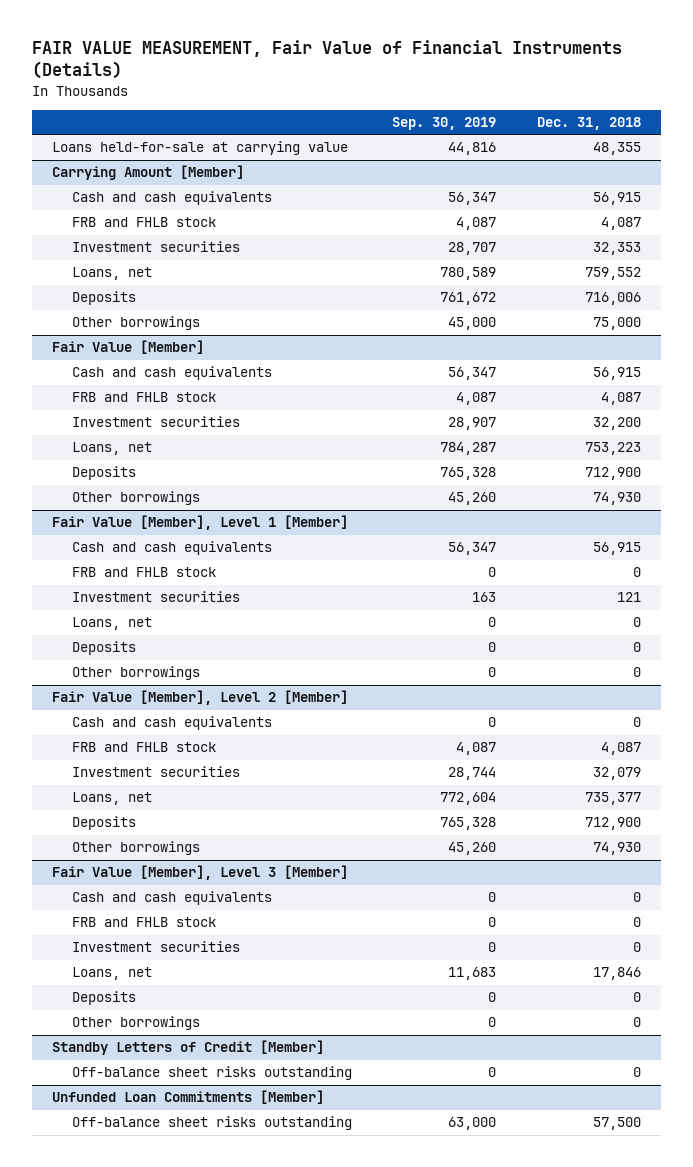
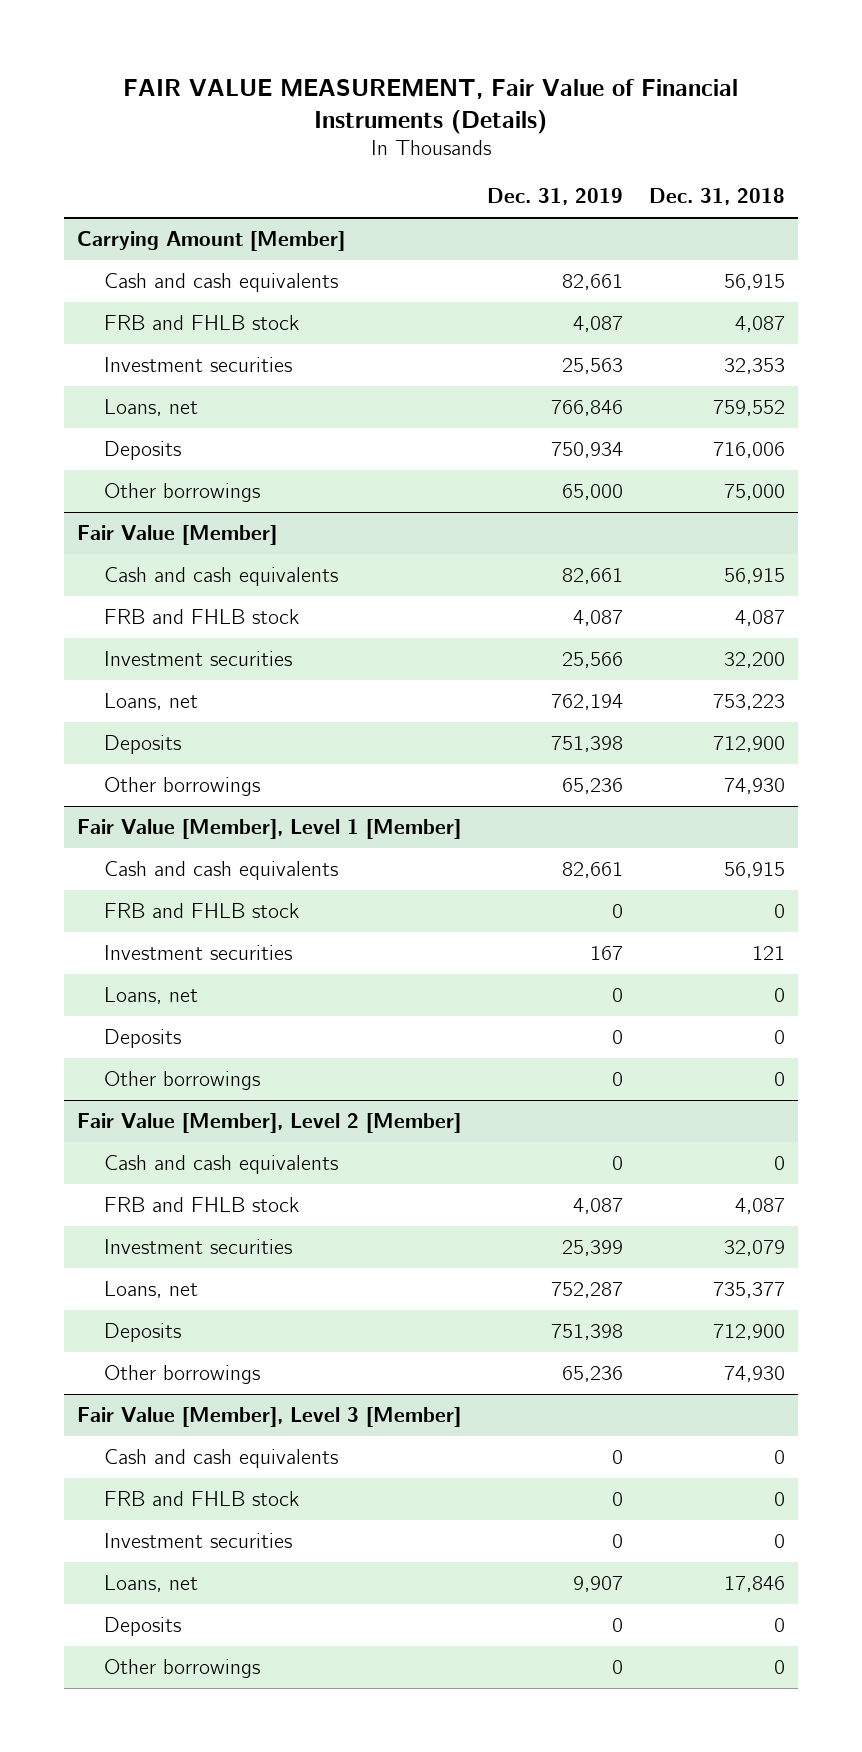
[392,117,497,131] Sep. 30, 2019 -> none
none -> [486,188,623,206] Dec. 31, 2019
[52,141,349,156] Loans held-for-sale at carrying value -> none
[52,1040,325,1056] Standby Letters of Credit [Member] -> none
[71,1066,352,1081] Off-balance sheet risks outstanding -> none
[52,1090,325,1105] Unfunded Loan Commitments [Member] -> none
[71,1116,352,1131] Off-balance sheet risks outstanding -> none

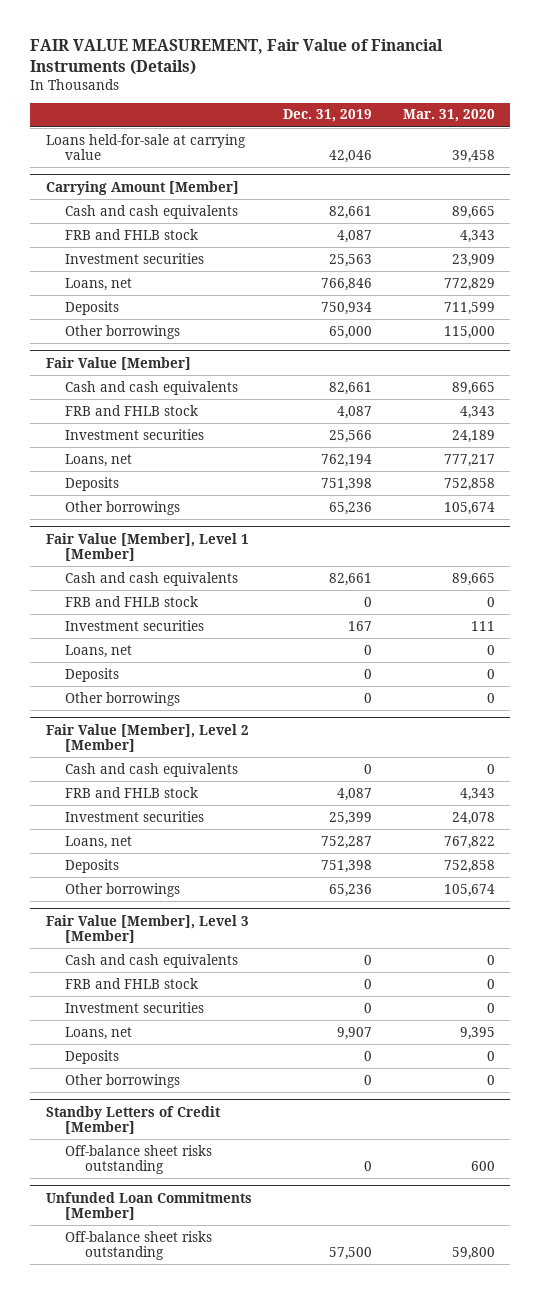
[648,188,785,206] Dec. 31, 2018 -> none
none -> [402,109,495,123] Mar. 31, 2020
none -> [45,133,246,161] Loans held-for-sale at carrying value
none -> [45,1105,221,1135] Standby Letters of Credit [Member]
none -> [65,1144,213,1175] Off-balance sheet risks outstanding
none -> [45,1191,252,1221] Unfunded Loan Commitments [Member]
none -> [65,1230,213,1261] Off-balance sheet risks outstanding

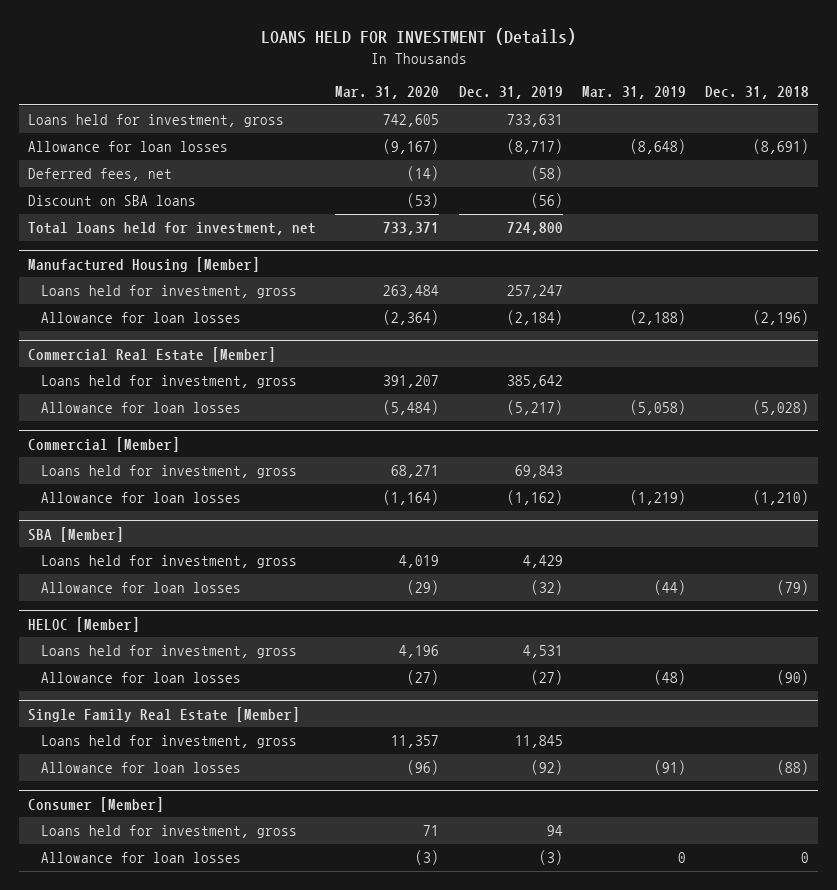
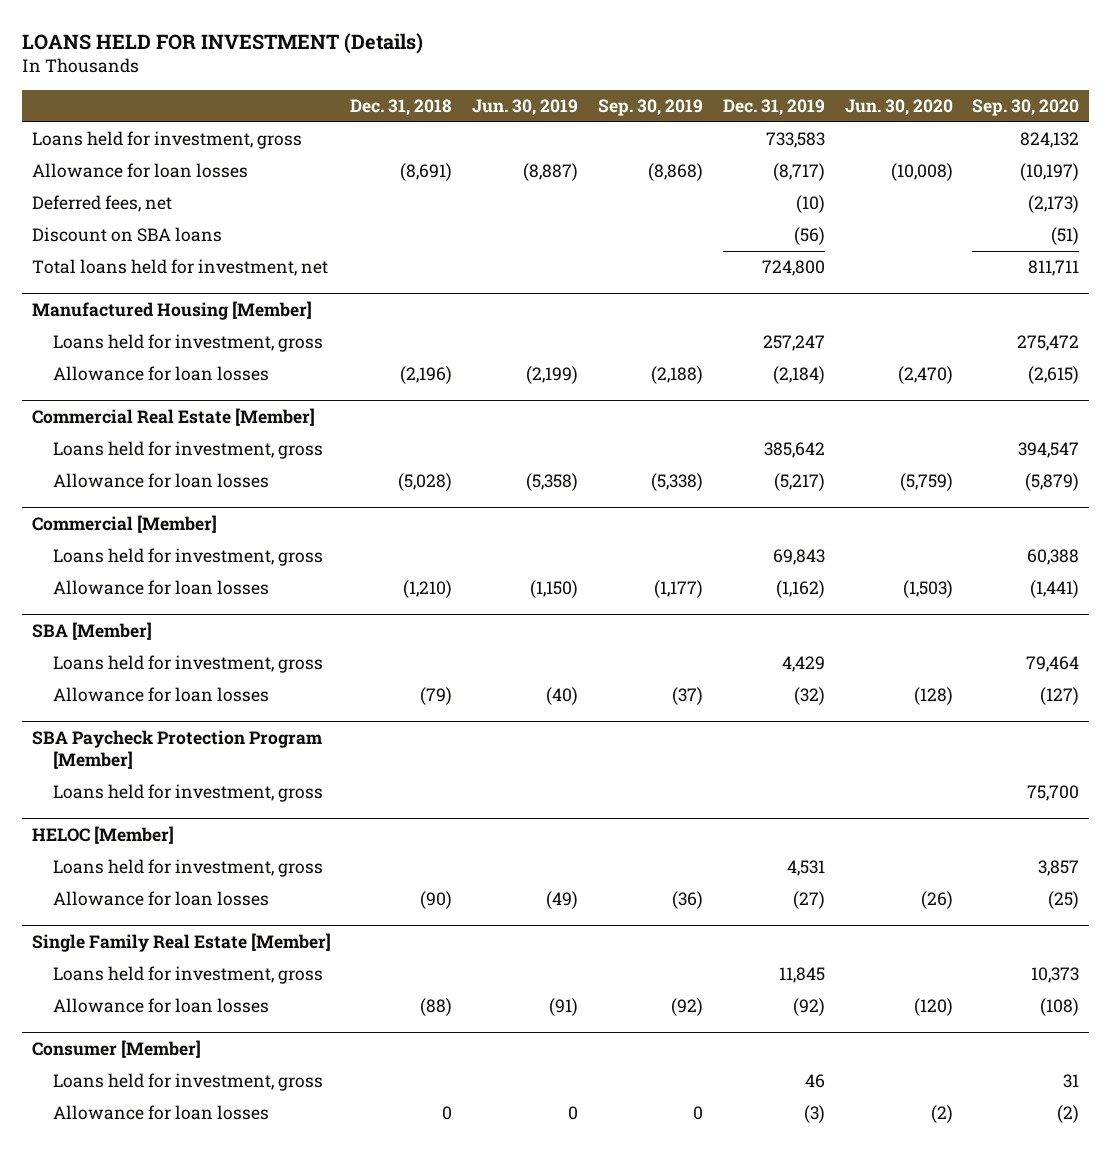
[335,86,440,100] Mar. 31, 2020 -> none
[581,86,686,100] Mar. 31, 2019 -> none
none -> [472,98,579,116] Jun. 30, 2019
none -> [598,98,704,116] Sep. 30, 2019
none -> [844,98,953,116] Jun. 30, 2020
none -> [972,98,1080,116] Sep. 30, 2020
[506,114,563,128] 733,631 -> [765,132,825,149] 733,583
[530,166,563,182] (58) -> [795,195,825,214] (10)
none -> [31,730,322,770] SBA Paycheck Protection Program [Member]
none -> [53,784,324,803] Loans held for investment, gross
[546,825,563,837] 94 -> [804,1074,825,1089] 46

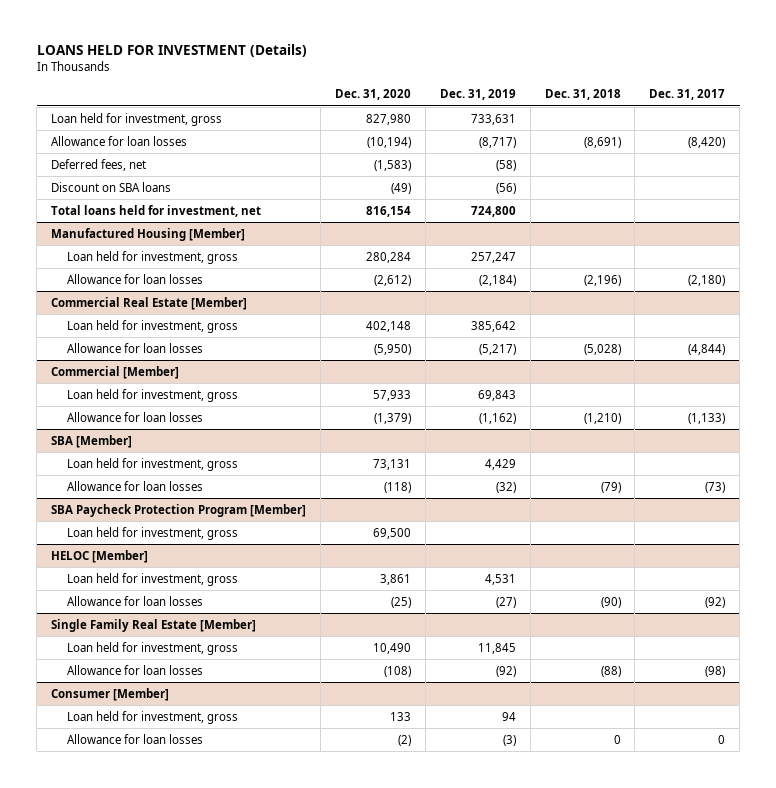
[472,98,579,116] Jun. 30, 2019 -> none
[598,98,704,116] Sep. 30, 2019 -> none
[844,98,953,116] Jun. 30, 2020 -> none
[972,98,1080,116] Sep. 30, 2020 -> none
none -> [334,89,411,101] Dec. 31, 2020
none -> [649,89,726,101] Dec. 31, 2017
[31,131,302,150] Loans held for investment, gross -> [51,112,223,126] Loan held for investment, gross
[765,132,825,149] 733,583 -> [470,113,516,125] 733,631
[795,195,825,214] (10) -> [495,159,516,171] (58)
[53,334,324,353] Loans held for investment, gross -> [66,250,238,264] Loan held for investment, gross
[53,441,324,460] Loans held for investment, gross -> [66,319,238,333] Loan held for investment, gross
[53,548,324,567] Loans held for investment, gross -> [66,388,238,402] Loan held for investment, gross
[53,655,324,674] Loans held for investment, gross -> [66,457,238,471] Loan held for investment, gross
[53,784,324,803] Loans held for investment, gross -> [66,526,238,540] Loan held for investment, gross
[53,859,324,878] Loans held for investment, gross -> [66,572,238,586] Loan held for investment, gross
[53,966,324,985] Loans held for investment, gross -> [66,641,238,655] Loan held for investment, gross
[53,1073,324,1092] Loans held for investment, gross -> [66,710,238,724] Loan held for investment, gross
[804,1074,825,1089] 46 -> [501,711,516,721] 94

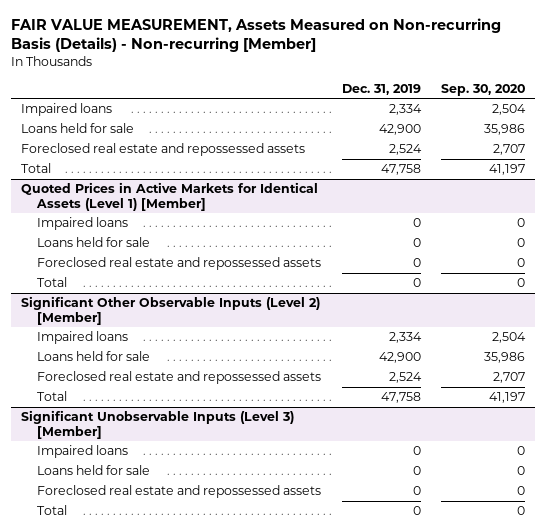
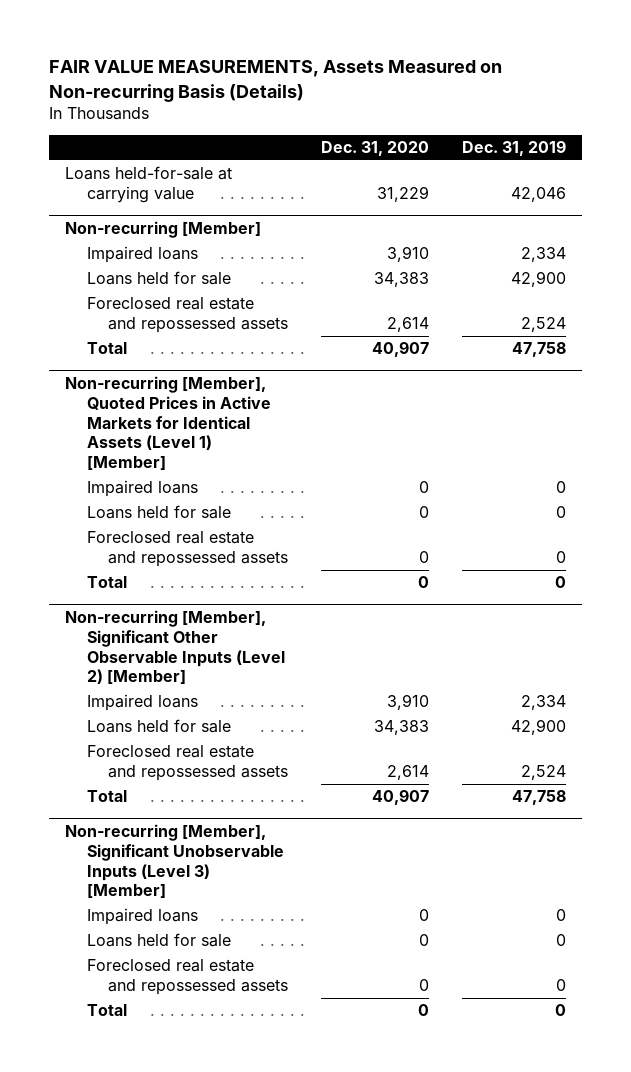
[10,17,501,53] FAIR VALUE MEASUREMENT, Assets Measured on Non-recurring Basis (Details) - Non-recurring [Member] -> [48,60,502,102] FAIR VALUE MEASUREMENTS, Assets Measured on Non-recurring Basis (Details)
[440,83,525,96] Sep. 30, 2020 -> none
none -> [321,140,430,156] Dec. 31, 2020
none -> [65,166,233,204] Loans held-for-sale at carrying value
none -> [65,221,262,239] Non-recurring [Member]
[20,182,318,211] Quoted Prices in Active Markets for Identical Assets (Level 1) [Member] -> [65,376,271,471] Non-recurring [Member], Quoted Prices in Active Markets for Identical Assets (Level 1) [Member]
[20,296,320,325] Significant Other Observable Inputs (Level 2) [Member] -> [65,610,285,685] Non-recurring [Member], Significant Other Observable Inputs (Level 2) [Member]
[20,410,294,439] Significant Unobservable Inputs (Level 3) [Member] -> [65,824,284,899] Non-recurring [Member], Significant Unobservable Inputs (Level 3) [Member]

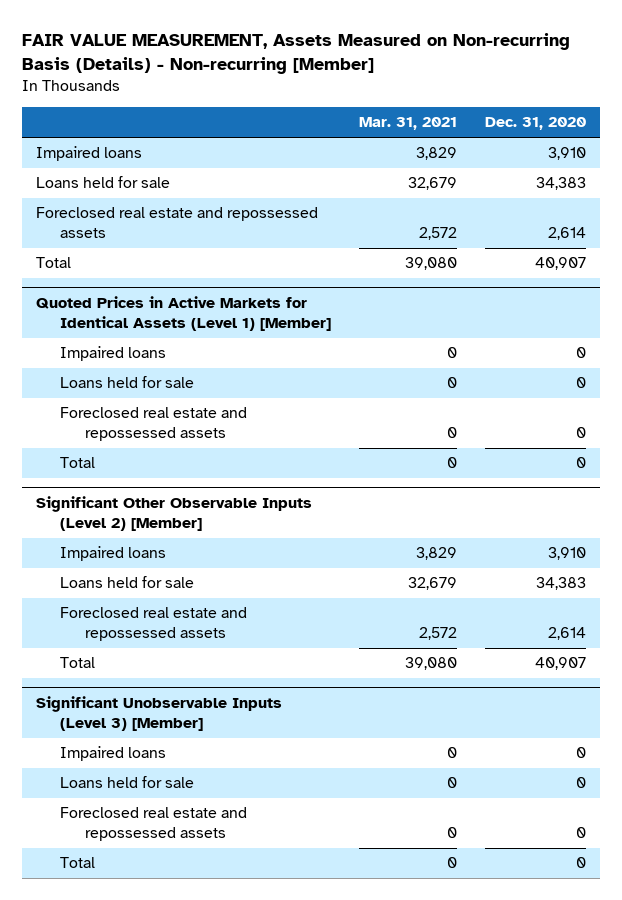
[48,60,502,102] FAIR VALUE MEASUREMENTS, Assets Measured on Non-recurring Basis (Details) -> [21,32,570,75] FAIR VALUE MEASUREMENT, Assets Measured on Non-recurring Basis (Details) - Non-recurring [Member]
[462,139,567,156] Dec. 31, 2019 -> none
none -> [359,117,458,131] Mar. 31, 2021
[65,166,233,204] Loans held-for-sale at carrying value -> none
[65,221,262,239] Non-recurring [Member] -> none
[65,376,271,471] Non-recurring [Member], Quoted Prices in Active Markets for Identical Assets (Level 1) [Member] -> [35,296,332,331] Quoted Prices in Active Markets for Identical Assets (Level 1) [Member]
[65,610,285,685] Non-recurring [Member], Significant Other Observable Inputs (Level 2) [Member] -> [35,496,312,531] Significant Other Observable Inputs (Level 2) [Member]
[65,824,284,899] Non-recurring [Member], Significant Unobservable Inputs (Level 3) [Member] -> [35,696,282,731] Significant Unobservable Inputs (Level 3) [Member]

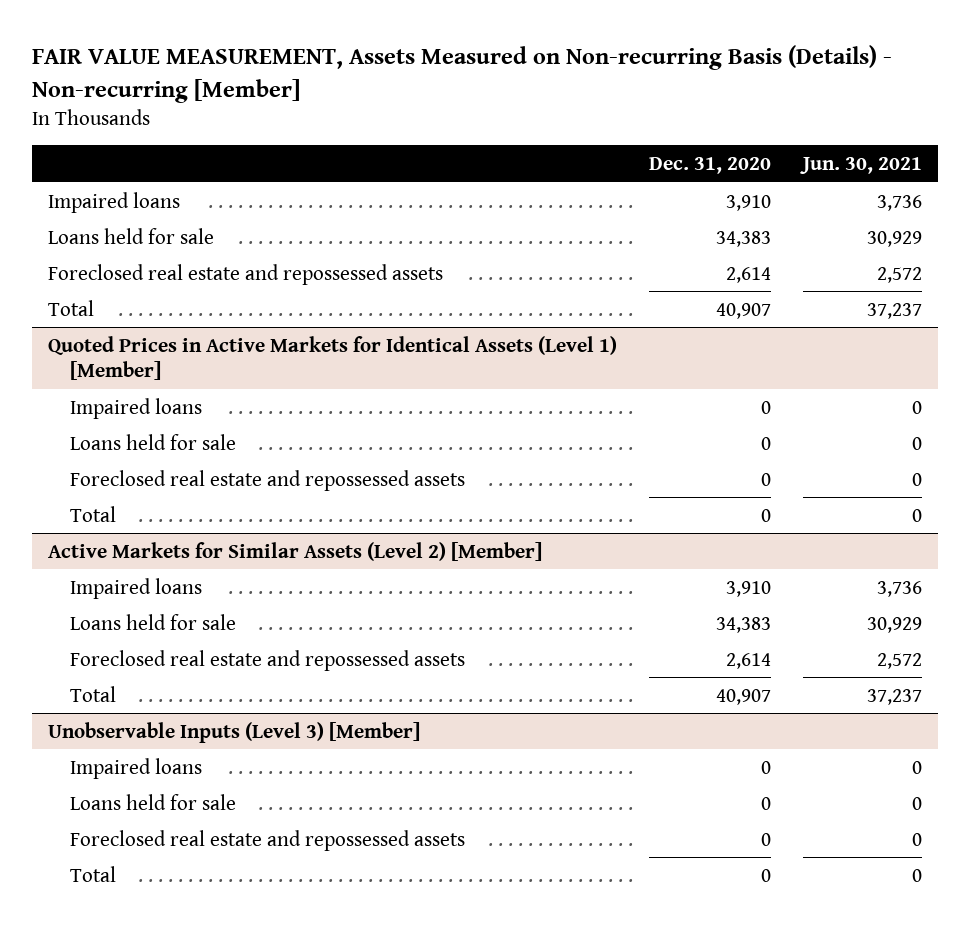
[359,117,458,131] Mar. 31, 2021 -> none
none -> [799,157,922,175] Jun. 30, 2021
[35,496,312,531] Significant Other Observable Inputs (Level 2) [Member] -> [47,541,542,561] Active Markets for Similar Assets (Level 2) [Member]
[35,696,282,731] Significant Unobservable Inputs (Level 3) [Member] -> [47,721,420,743] Unobservable Inputs (Level 3) [Member]

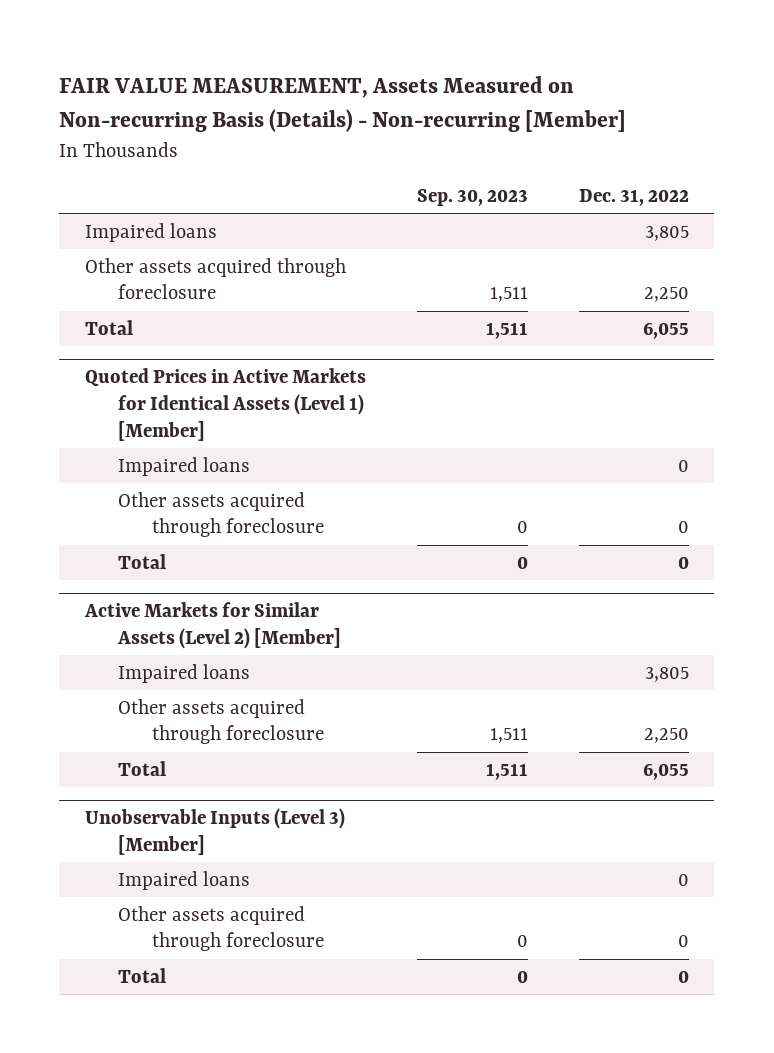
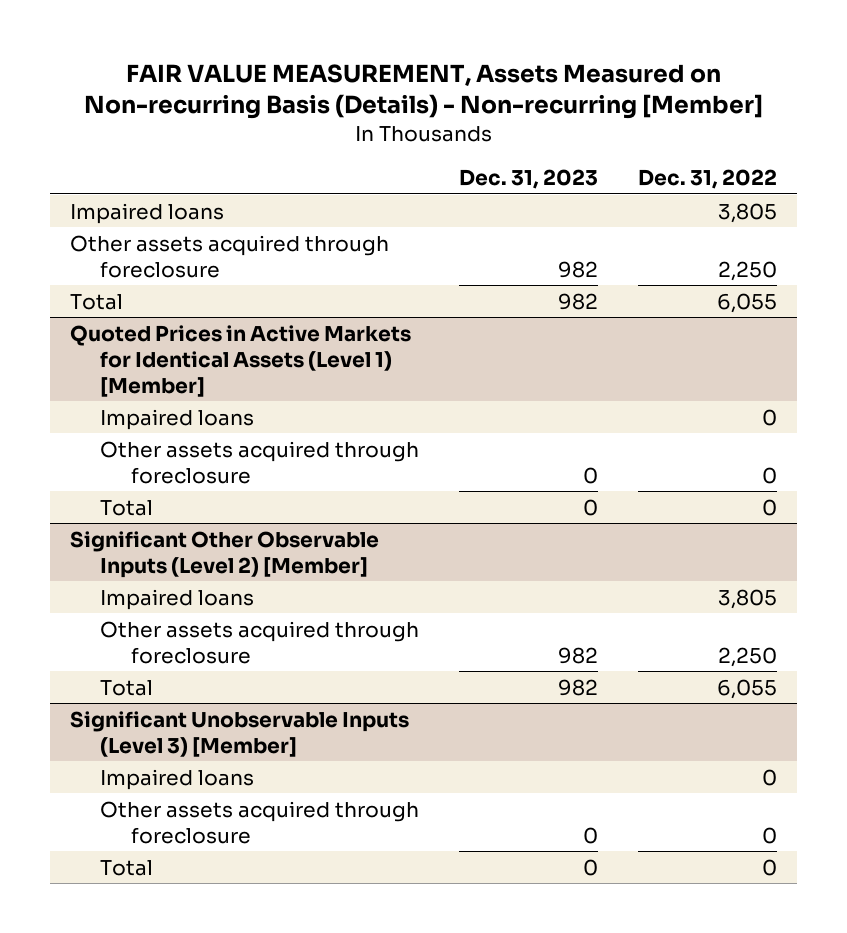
[416,189,528,207] Sep. 30, 2023 -> none
none -> [459,168,599,189] Dec. 31, 2023
[83,602,342,649] Active Markets for Similar Assets (Level 2) [Member] -> [69,530,379,578] Significant Other Observable Inputs (Level 2) [Member]
[84,808,345,855] Unobservable Inputs (Level 3) [Member] -> [69,710,409,757] Significant Unobservable Inputs (Level 3) [Member]

